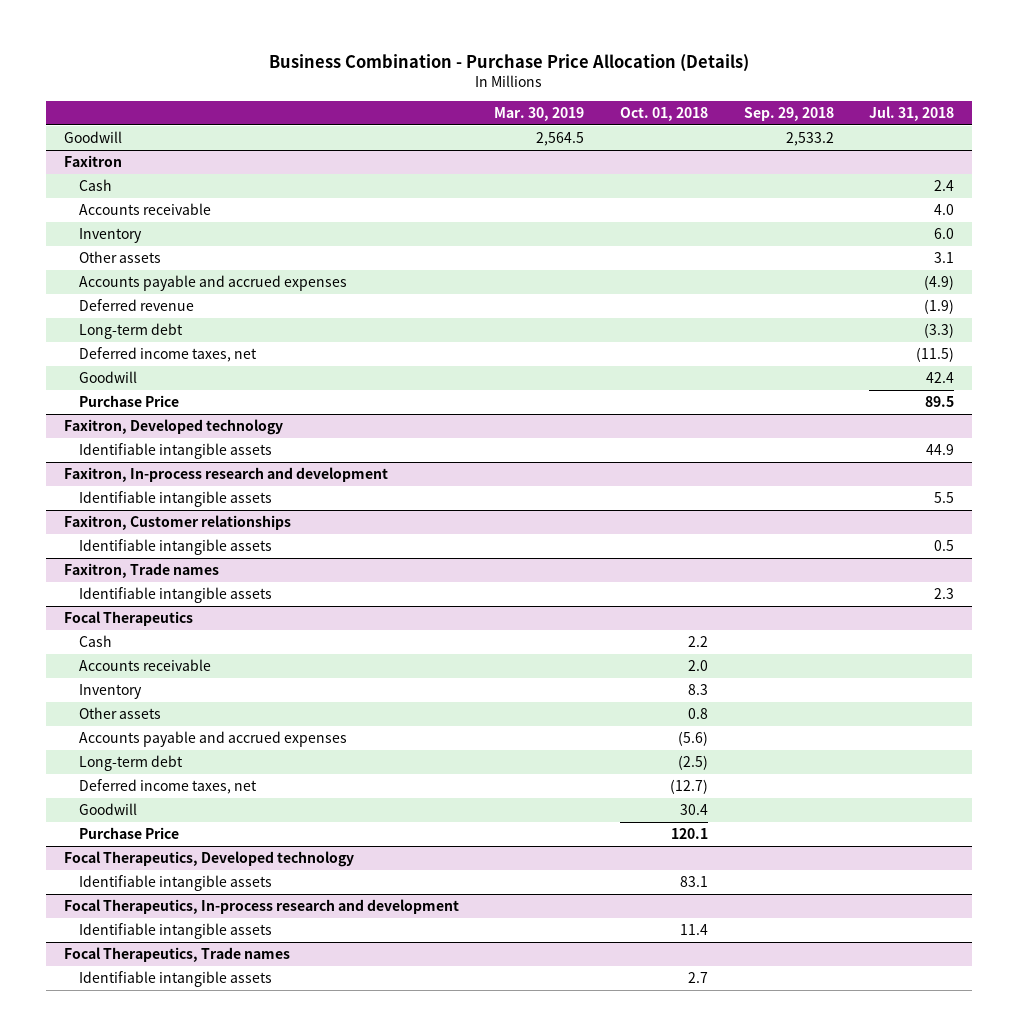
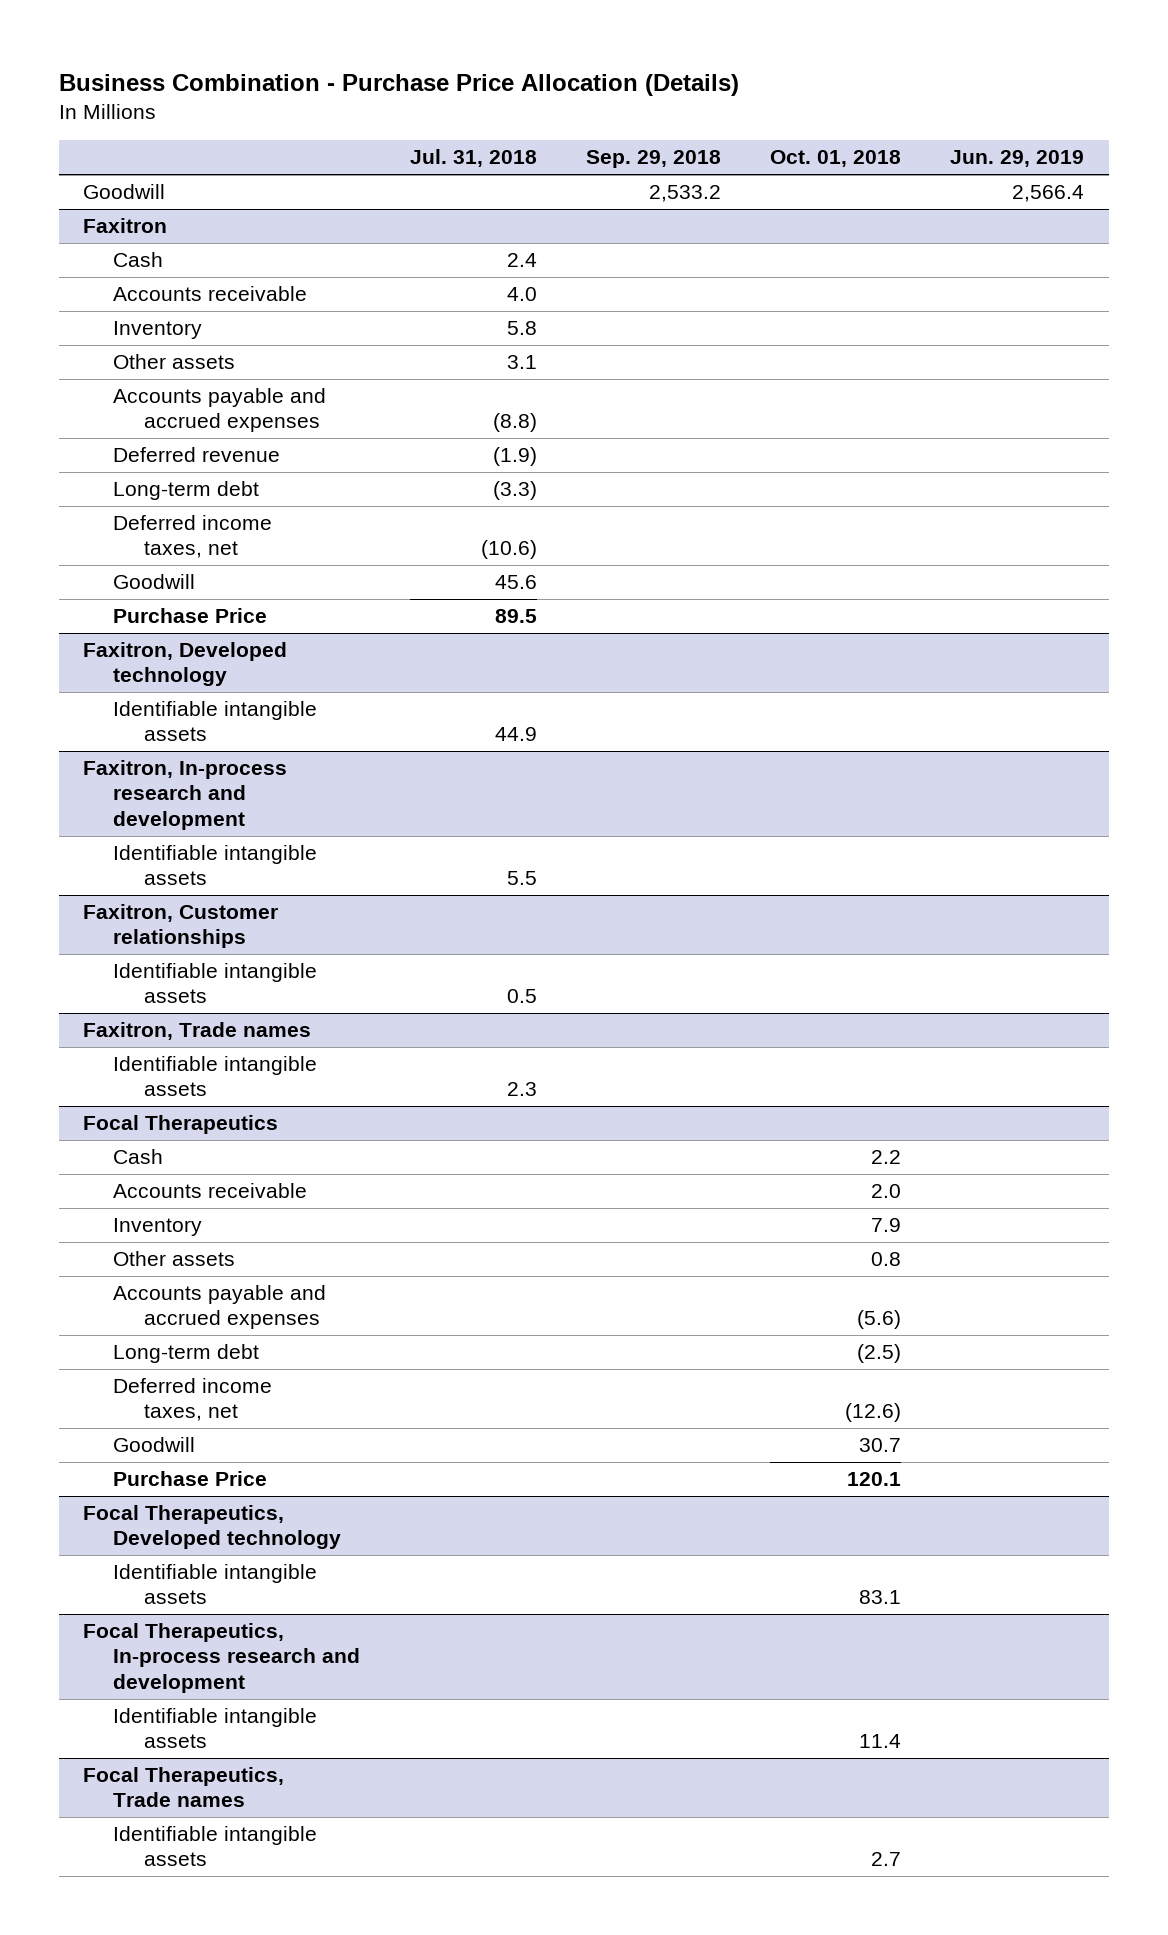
[494,107,585,122] Mar. 30, 2019 -> none
none -> [950,150,1085,168] Jun. 29, 2019
[934,228,955,240] 6.0 -> [506,321,537,336] 5.8
[924,275,955,291] (4.9) -> [492,413,537,433] (8.8)
[916,347,955,363] (11.5) -> [480,540,537,560] (10.6)
[926,372,955,384] 42.4 -> [494,575,537,590] 45.6
[687,684,708,696] 8.3 -> [870,1218,901,1233] 7.9
[669,779,708,795] (12.7) -> [844,1403,901,1423] (12.6)
[679,804,708,816] 30.4 -> [858,1438,901,1453] 30.7

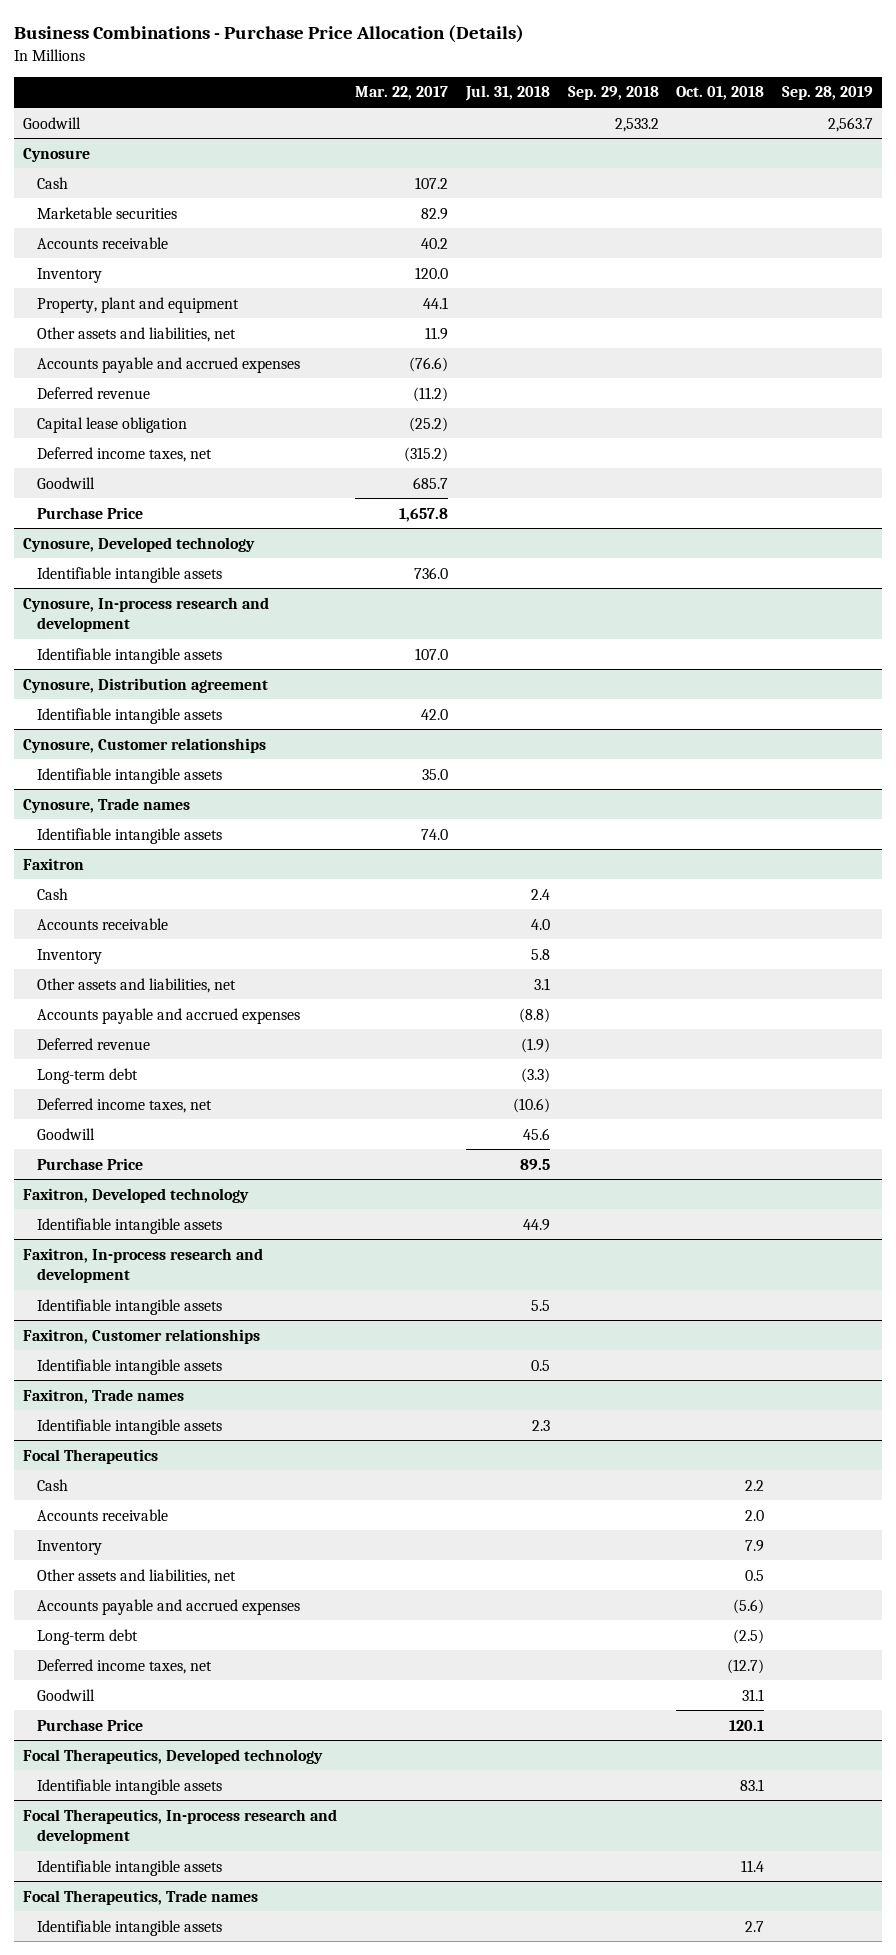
[58,74,739,97] Business Combination - Purchase Price Allocation (Details) -> [13,24,524,43] Business Combinations - Purchase Price Allocation (Details)
[950,150,1085,168] Jun. 29, 2019 -> none
none -> [354,86,448,101] Mar. 22, 2017
none -> [782,86,874,101] Sep. 28, 2019
none -> [22,147,90,162] Cynosure
none -> [36,176,68,189] Cash
none -> [36,206,177,219] Marketable securities
none -> [36,236,168,249] Accounts receivable
none -> [36,267,102,283] Inventory
none -> [36,296,239,313] Property, plant and equipment
none -> [36,326,236,342] Other assets and liabilities, net
none -> [36,356,300,373] Accounts payable and accrued expenses
none -> [36,386,150,399] Deferred revenue
none -> [36,416,187,433] Capital lease obligation
none -> [36,446,212,462] Deferred income taxes, net
none -> [36,476,95,489] Goodwill
none -> [36,506,143,519] Purchase Price
none -> [22,536,255,552] Cynosure, Developed technology
none -> [36,566,222,583] Identifiable intangible assets
none -> [22,596,269,633] Cynosure, In-process research and development
none -> [36,647,222,664] Identifiable intangible assets
none -> [22,677,268,693] Cynosure, Distribution agreement
none -> [36,707,222,724] Identifiable intangible assets
none -> [22,737,266,753] Cynosure, Customer relationships
none -> [36,767,222,784] Identifiable intangible assets
none -> [22,797,190,813] Cynosure, Trade names
none -> [36,827,222,844] Identifiable intangible assets
[113,354,236,370] Other assets -> [36,977,236,993] Other assets and liabilities, net
[113,1251,236,1267] Other assets -> [36,1568,236,1584] Other assets and liabilities, net
[870,1252,901,1267] 0.8 -> [745,1569,765,1581] 0.5
[844,1403,901,1423] (12.6) -> [727,1658,765,1674] (12.7)
[858,1438,901,1453] 30.7 -> [742,1688,765,1701] 31.1

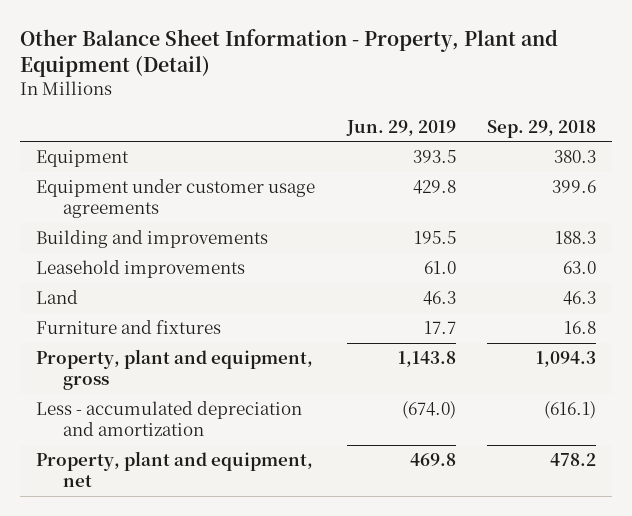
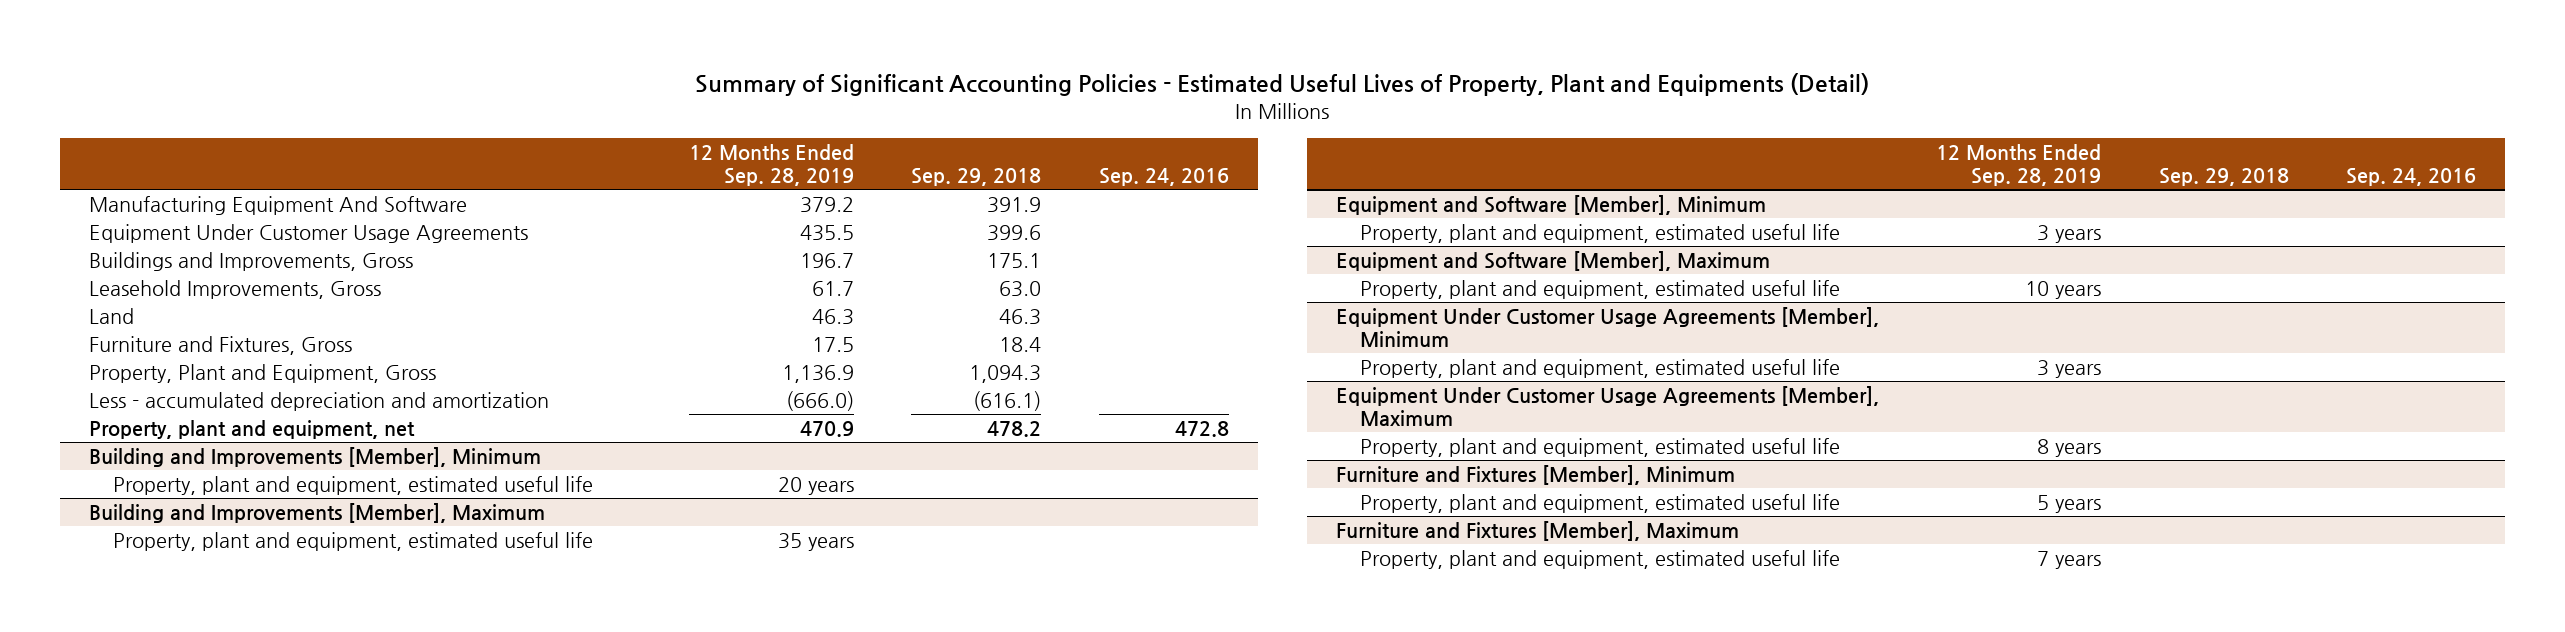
[20,29,559,78] Other Balance Sheet Information - Property, Plant and Equipment (Detail) -> [695,72,1870,96] Summary of Significant Accounting Policies - Estimated Useful Lives of Property, Plant and Equipments (Detail)
[345,119,456,136] Jun. 29, 2019 -> none
none -> [689,143,855,186] 12 Months Ended Sep. 28, 2019
none -> [1098,167,1229,186] Sep. 24, 2016
[36,150,130,168] Equipment -> [88,196,467,216] Manufacturing Equipment And Software
[554,150,597,164] 380.3 -> [987,197,1042,214] 391.9
[36,179,316,219] Equipment under customer usage agreements -> [88,224,528,244] Equipment Under Customer Usage Agreements
[36,230,269,249] Building and improvements -> [88,252,413,272] Buildings and Improvements, Gross
[555,231,597,245] 188.3 -> [987,253,1042,269] 175.1
[36,260,246,279] Leasehold improvements -> [88,280,381,300] Leasehold Improvements, Gross
[36,320,222,335] Furniture and fixtures -> [88,336,352,356] Furniture and Fixtures, Gross
[564,321,597,335] 16.8 -> [999,337,1042,353] 18.4
[36,349,314,391] Property, plant and equipment, gross -> [88,364,436,384] Property, Plant and Equipment, Gross
none -> [88,447,541,468] Building and Improvements [Member], Minimum
none -> [112,476,593,496] Property, plant and equipment, estimated useful life
none -> [88,503,545,524] Building and Improvements [Member], Maximum
none -> [112,532,593,552] Property, plant and equipment, estimated useful life
none -> [1335,195,1766,216] Equipment and Software [Member], Minimum
none -> [1359,224,1840,244] Property, plant and equipment, estimated useful life
none -> [1335,251,1770,272] Equipment and Software [Member], Maximum
none -> [1359,280,1840,300] Property, plant and equipment, estimated useful life
none -> [1335,307,1879,348] Equipment Under Customer Usage Agreements [Member], Minimum
none -> [1359,359,1840,379] Property, plant and equipment, estimated useful life
none -> [1335,386,1879,427] Equipment Under Customer Usage Agreements [Member], Maximum
none -> [1359,438,1840,458] Property, plant and equipment, estimated useful life
none -> [1335,465,1735,486] Furniture and Fixtures [Member], Minimum
none -> [1359,494,1840,514] Property, plant and equipment, estimated useful life
none -> [1335,521,1739,542] Furniture and Fixtures [Member], Maximum
none -> [1359,550,1840,570] Property, plant and equipment, estimated useful life

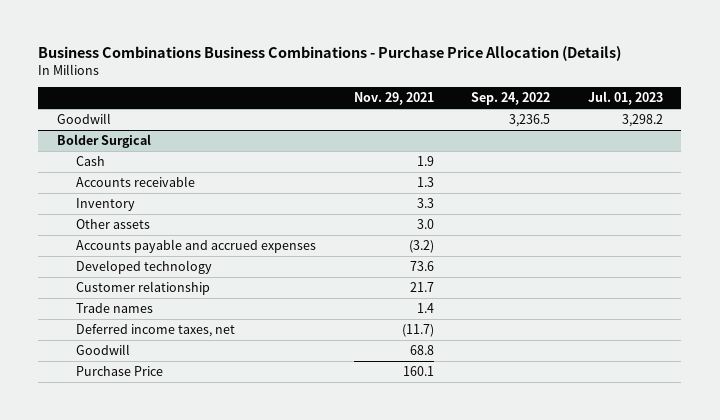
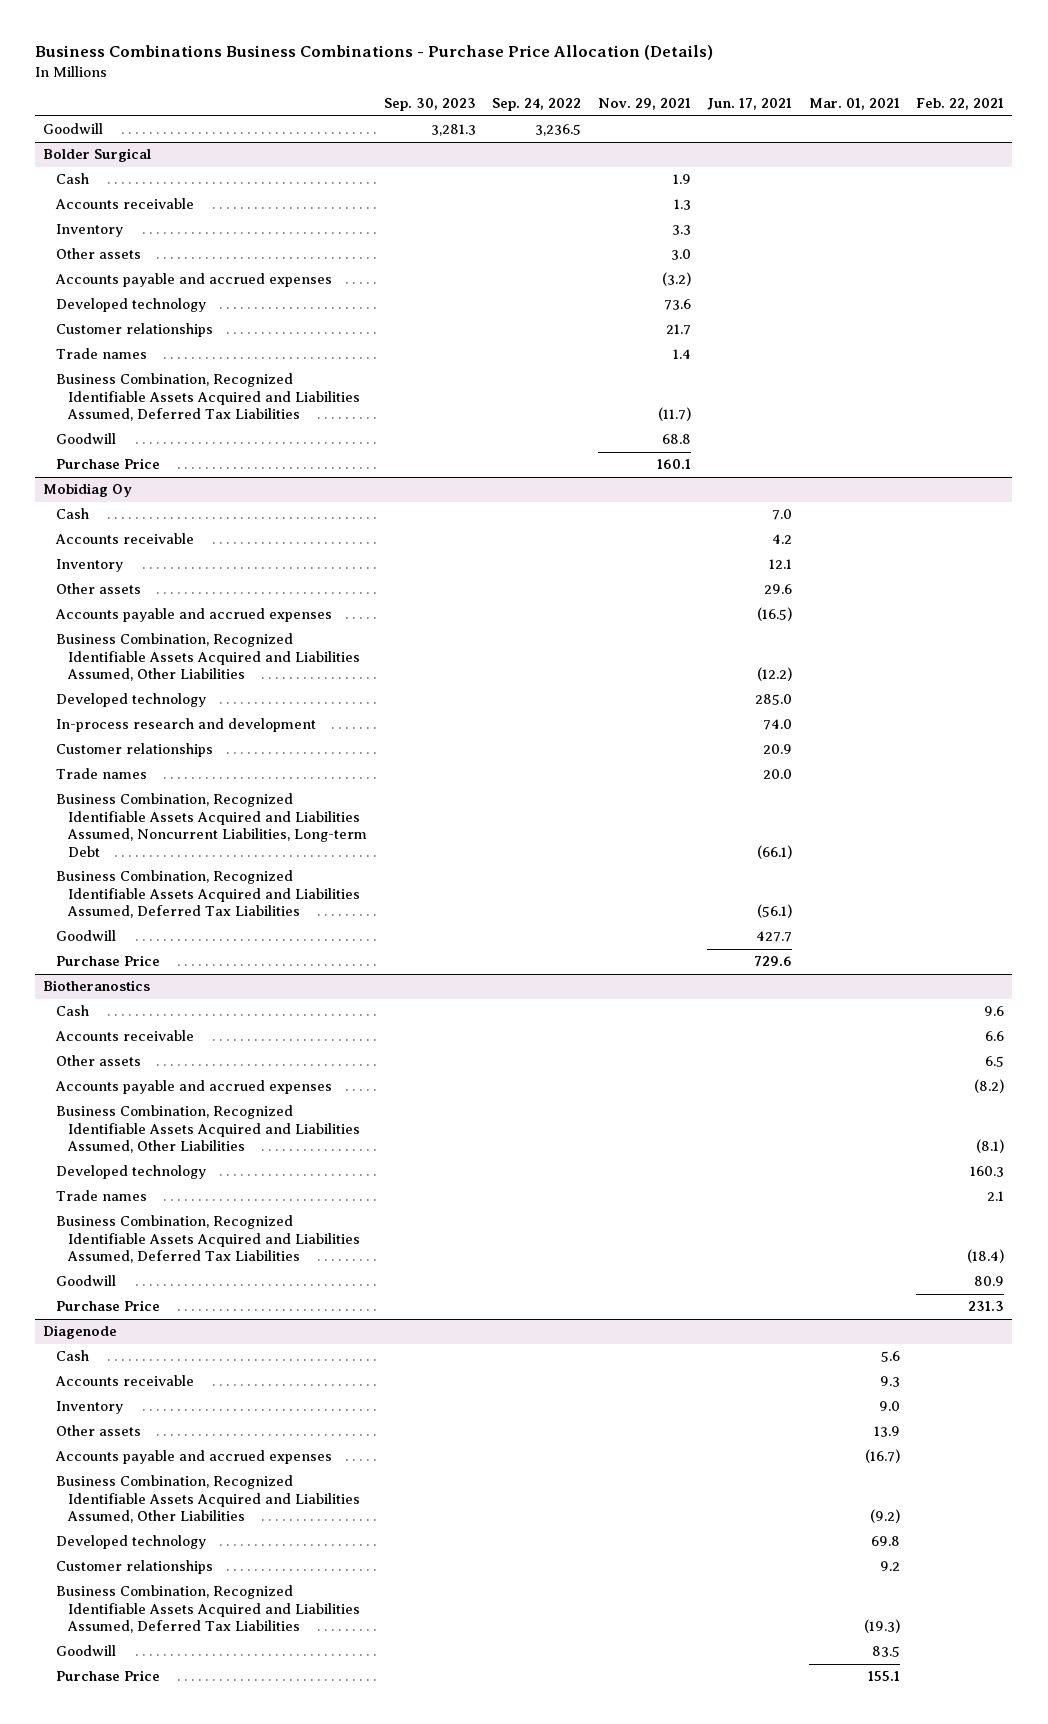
[587,91,663,106] Jul. 01, 2023 -> none
none -> [383,98,476,112] Sep. 30, 2023
none -> [707,98,793,111] Jun. 17, 2021
none -> [808,98,900,111] Mar. 01, 2021
none -> [916,98,1005,111] Feb. 22, 2021
[76,281,211,296] Customer relationship -> [55,323,213,338] Customer relationships
[76,324,236,338] Deferred income taxes, net -> [55,373,361,422] Business Combination, Recognized Identifiable Assets Acquired and Liabilities Assumed, Deferred Tax Liabilities
none -> [43,483,133,498] Mobidiag Oy
none -> [55,508,89,520] Cash
none -> [54,533,194,545] Accounts receivable
none -> [55,559,123,573] Inventory
none -> [55,583,141,595] Other assets
none -> [54,608,332,623] Accounts payable and accrued expenses
none -> [55,633,361,682] Business Combination, Recognized Identifiable Assets Acquired and Liabilities Assumed, Other Liabilities
none -> [55,693,206,708] Developed technology
none -> [55,718,316,733] In-process research and development
none -> [55,743,213,758] Customer relationships
none -> [55,768,147,780] Trade names
none -> [55,793,368,858] Business Combination, Recognized Identifiable Assets Acquired and Liabilities Assumed, Noncurrent Liabilities, Long-term Debt
none -> [55,870,361,919] Business Combination, Recognized Identifiable Assets Acquired and Liabilities Assumed, Deferred Tax Liabilities
none -> [55,930,116,942] Goodwill
none -> [55,955,160,967] Purchase Price
none -> [43,980,151,992] Biotheranostics
none -> [55,1005,89,1017] Cash
none -> [54,1030,194,1042] Accounts receivable
none -> [55,1055,141,1067] Other assets
none -> [54,1080,332,1095] Accounts payable and accrued expenses
none -> [55,1105,361,1154] Business Combination, Recognized Identifiable Assets Acquired and Liabilities Assumed, Other Liabilities
none -> [55,1165,206,1180] Developed technology
none -> [55,1190,147,1202] Trade names
none -> [55,1215,361,1264] Business Combination, Recognized Identifiable Assets Acquired and Liabilities Assumed, Deferred Tax Liabilities
none -> [55,1275,116,1287] Goodwill
none -> [55,1300,160,1312] Purchase Price
none -> [43,1325,118,1340] Diagenode
none -> [55,1350,89,1362] Cash
none -> [54,1375,194,1387] Accounts receivable
none -> [55,1401,123,1415] Inventory
none -> [55,1425,141,1437] Other assets
none -> [54,1450,332,1465] Accounts payable and accrued expenses
none -> [55,1475,361,1524] Business Combination, Recognized Identifiable Assets Acquired and Liabilities Assumed, Other Liabilities
none -> [55,1535,206,1550] Developed technology
none -> [55,1560,213,1575] Customer relationships
none -> [55,1585,361,1634] Business Combination, Recognized Identifiable Assets Acquired and Liabilities Assumed, Deferred Tax Liabilities
none -> [55,1645,116,1657] Goodwill
none -> [55,1670,160,1682] Purchase Price

